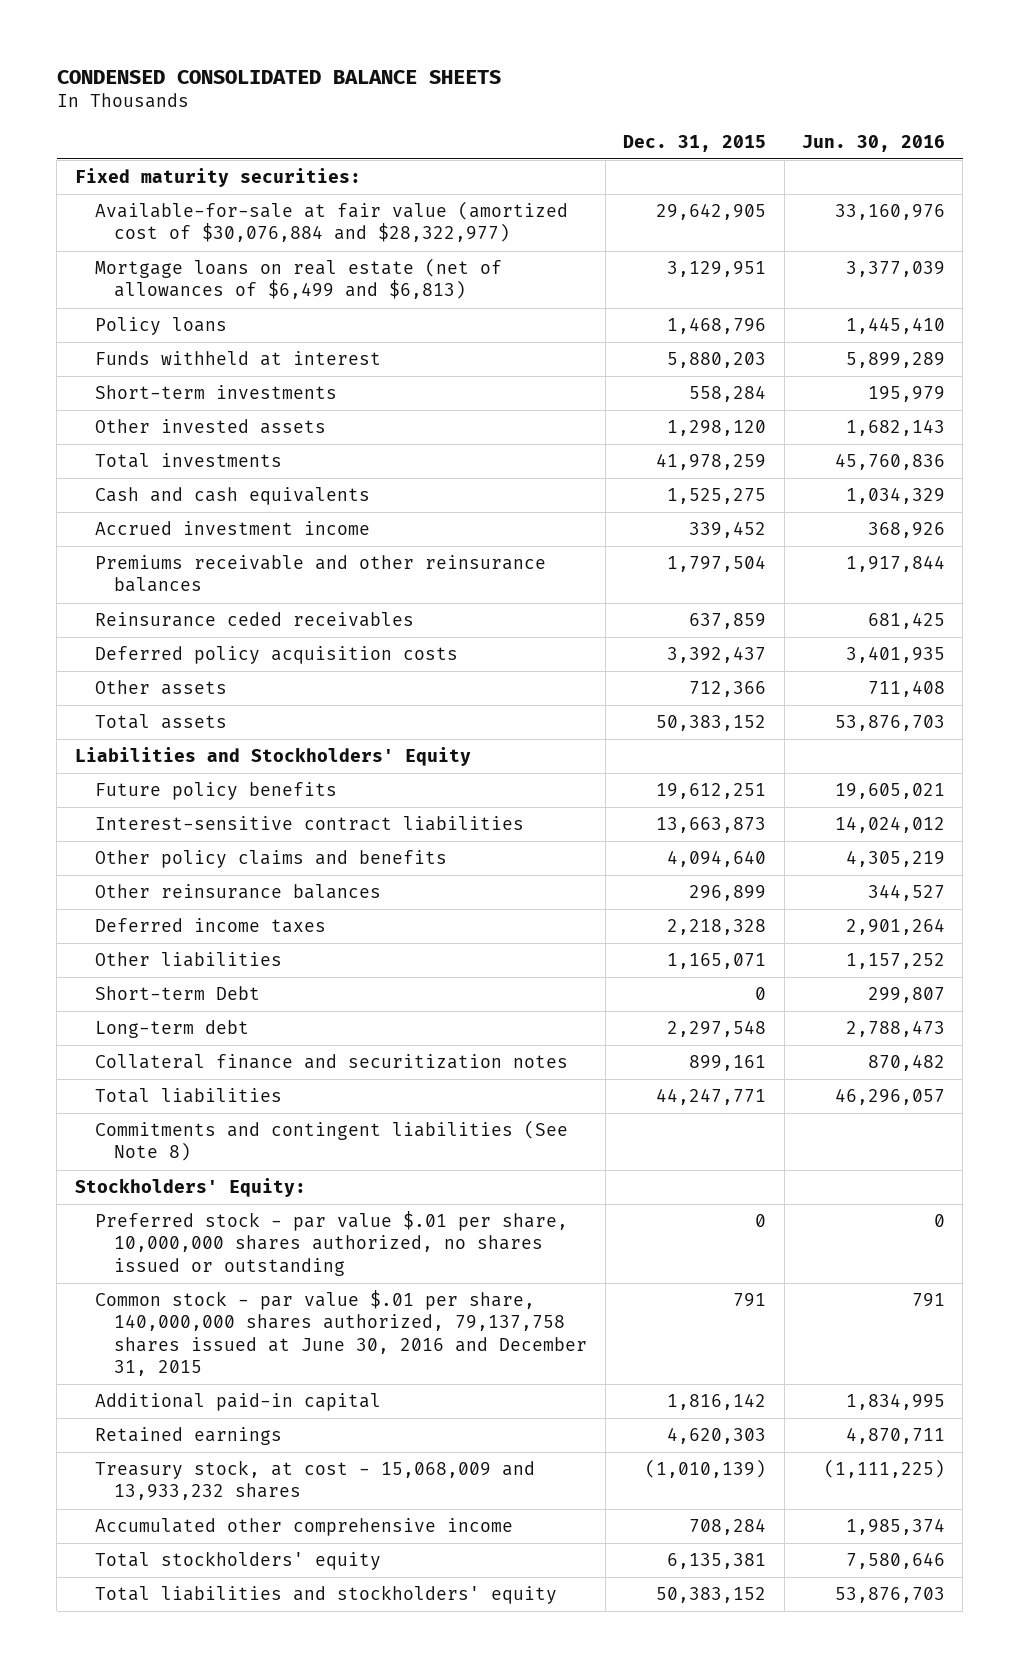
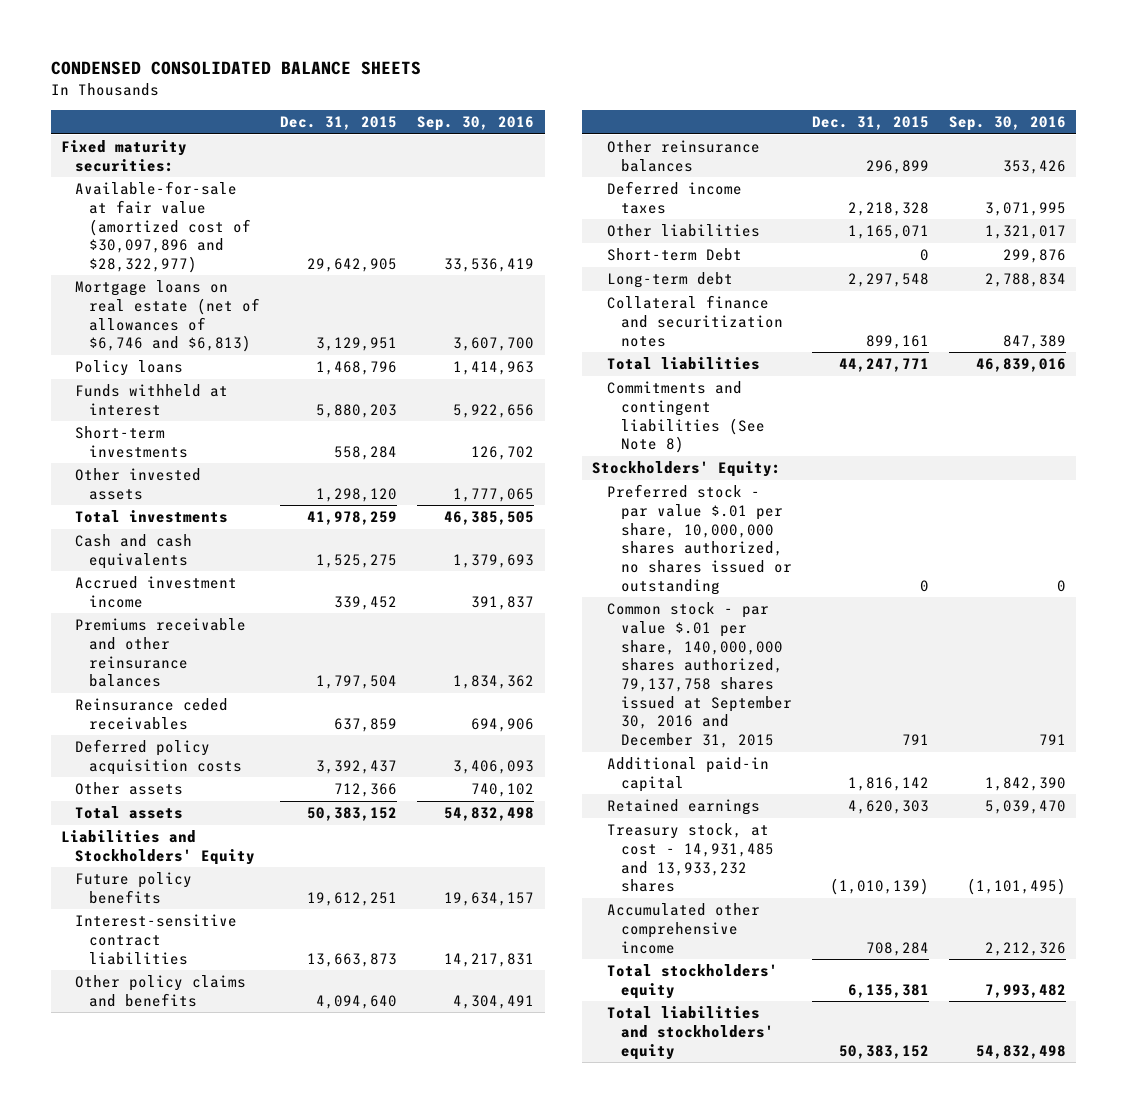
[802,134,946,152] Jun. 30, 2016 -> none
none -> [417,116,535,132] Sep. 30, 2016
[94,201,568,243] Available-for-sale at fair value (amortized cost of $30,076,884 and $28,322,977) -> [75,181,252,273] Available-for-sale at fair value (amortized cost of $30,097,896 and $28,322,977)
[94,258,502,300] Mortgage loans on real estate (net of allowances of $6,499 and $6,813) -> [75,280,261,353] Mortgage loans on real estate (net of allowances of $6,746 and $6,813)
[94,1290,588,1376] Common stock - par value $.01 per share, 140,000,000 shares authorized, 79,137,758 shares issued at June 30, 2016 and December 31, 2015 -> [606,602,792,748] Common stock - par value $.01 per share, 140,000,000 shares authorized, 79,137,758 shares issued at September 30, 2016 and December 31, 2015
[94,1460,535,1501] Treasury stock, at cost - 15,068,009 and 13,933,232 shares -> [606,823,774,893] Treasury stock, at cost - 14,931,485 and 13,933,232 shares

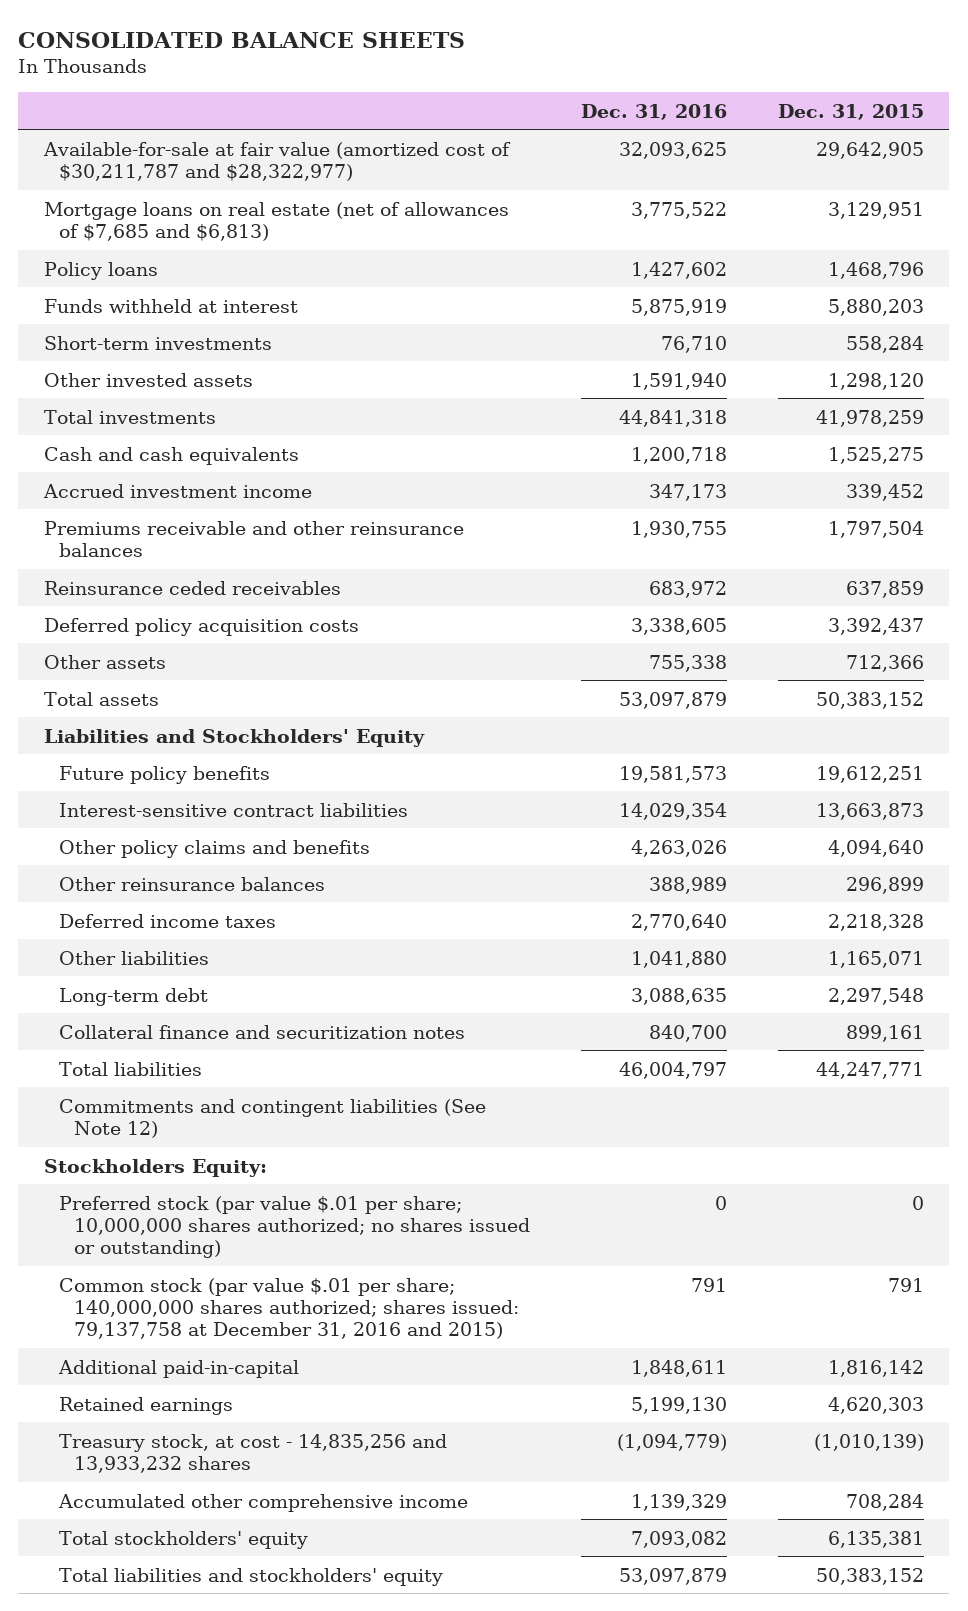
[50,61,421,76] CONDENSED CONSOLIDATED BALANCE SHEETS -> [18,31,466,48] CONSOLIDATED BALANCE SHEETS
[417,116,535,132] Sep. 30, 2016 -> none
none -> [581,103,728,120] Dec. 31, 2016
[60,140,187,172] Fixed maturity securities: -> none
[75,181,252,273] Available-for-sale at fair value (amortized cost of $30,097,896 and $28,322,977) -> [42,141,511,181] Available-for-sale at fair value (amortized cost of $30,211,787 and $28,322,977)
[75,280,261,353] Mortgage loans on real estate (net of allowances of $6,746 and $6,813) -> [43,201,509,241] Mortgage loans on real estate (net of allowances of $7,685 and $6,813)
[606,248,742,262] Short-term Debt -> none
[606,381,765,454] Commitments and contingent liabilities (See Note 8) -> [59,1098,487,1138] Commitments and contingent liabilities (See Note 12)
[592,461,782,478] Stockholders' Equity: -> [43,1158,267,1177] Stockholders Equity:
[606,484,792,595] Preferred stock - par value $.01 per share, 10,000,000 shares authorized, no shares issued or outstanding -> [59,1195,531,1259] Preferred stock (par value $.01 per share; 10,000,000 shares authorized; no shares issued or outstanding)
[606,602,792,748] Common stock - par value $.01 per share, 140,000,000 shares authorized, 79,137,758 shares issued at September 30, 2016 and December 31, 2015 -> [59,1277,520,1340] Common stock (par value $.01 per share; 140,000,000 shares authorized; shares issued: 79,137,758 at December 31, 2016 and 2015)
[606,757,769,792] Additional paid-in capital -> [58,1359,300,1378] Additional paid-in-capital
[606,823,774,893] Treasury stock, at cost - 14,931,485 and 13,933,232 shares -> [59,1433,448,1473] Treasury stock, at cost - 14,835,256 and 13,933,232 shares

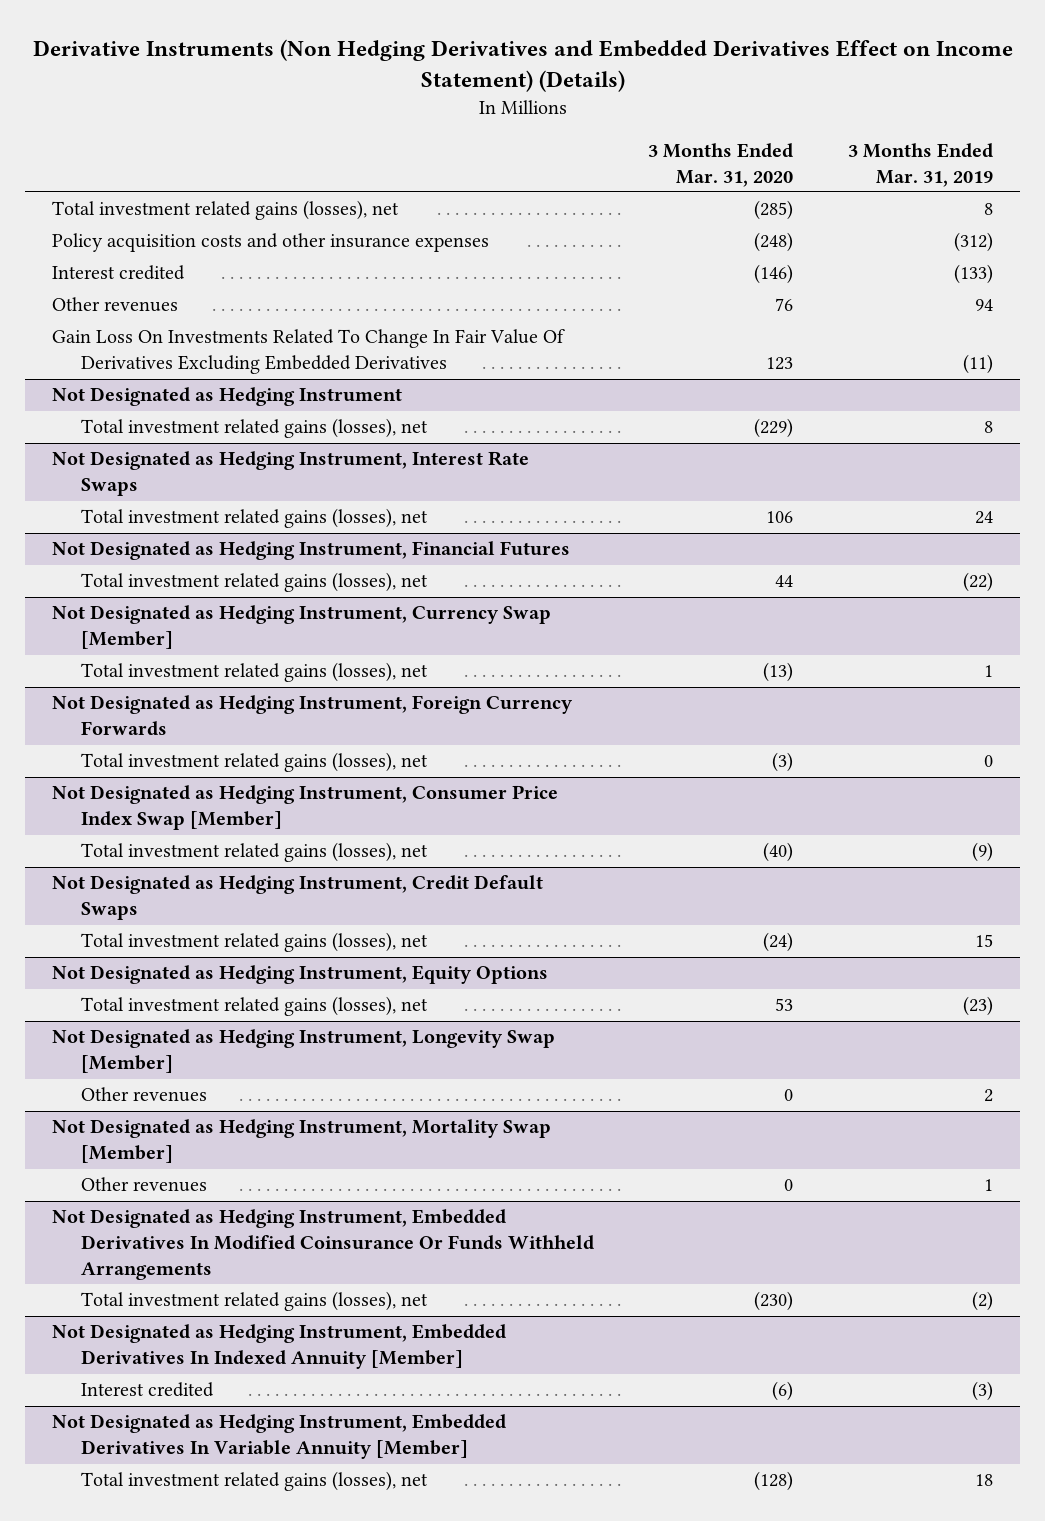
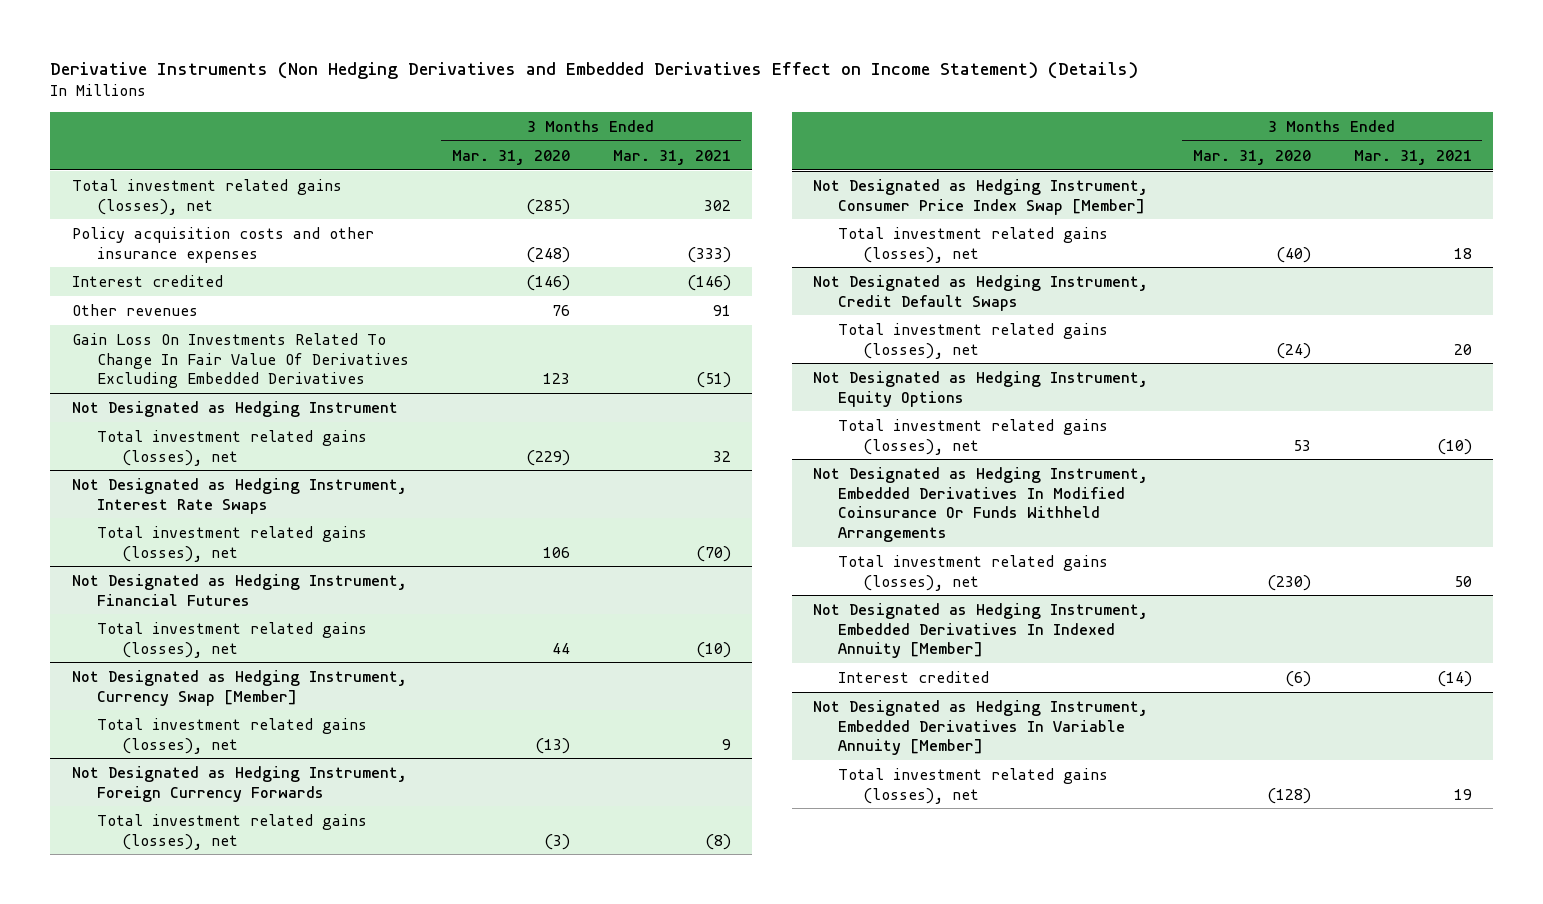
[847,142,993,187] 3 Months Ended Mar. 31, 2019 -> none
none -> [612,149,731,165] Mar. 31, 2021
[52,1029,556,1074] Not Designated as Hedging Instrument, Longevity Swap [Member] -> none
[80,1087,207,1103] Other revenues -> none
[52,1119,552,1164] Not Designated as Hedging Instrument, Mortality Swap [Member] -> none
[80,1177,207,1193] Other revenues -> none

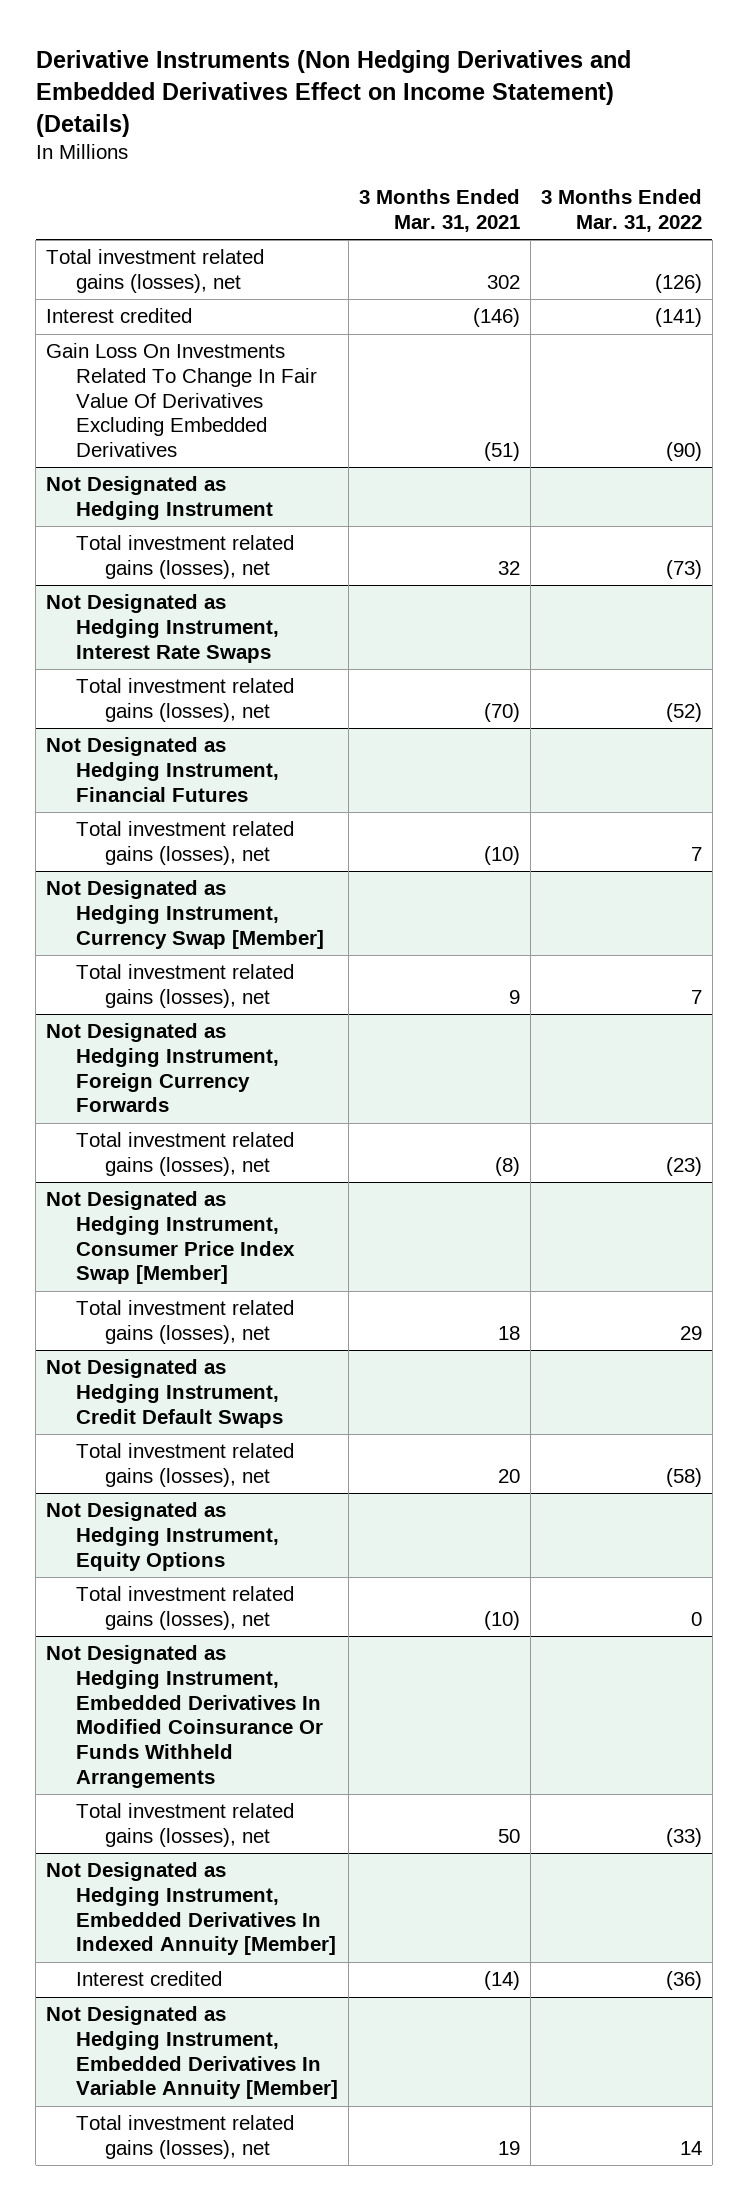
[451,149,570,165] Mar. 31, 2020 -> none
none -> [540,189,702,233] 3 Months Ended Mar. 31, 2022
[71,226,374,263] Policy acquisition costs and other insurance expenses -> none
[71,303,198,316] Other revenues -> none

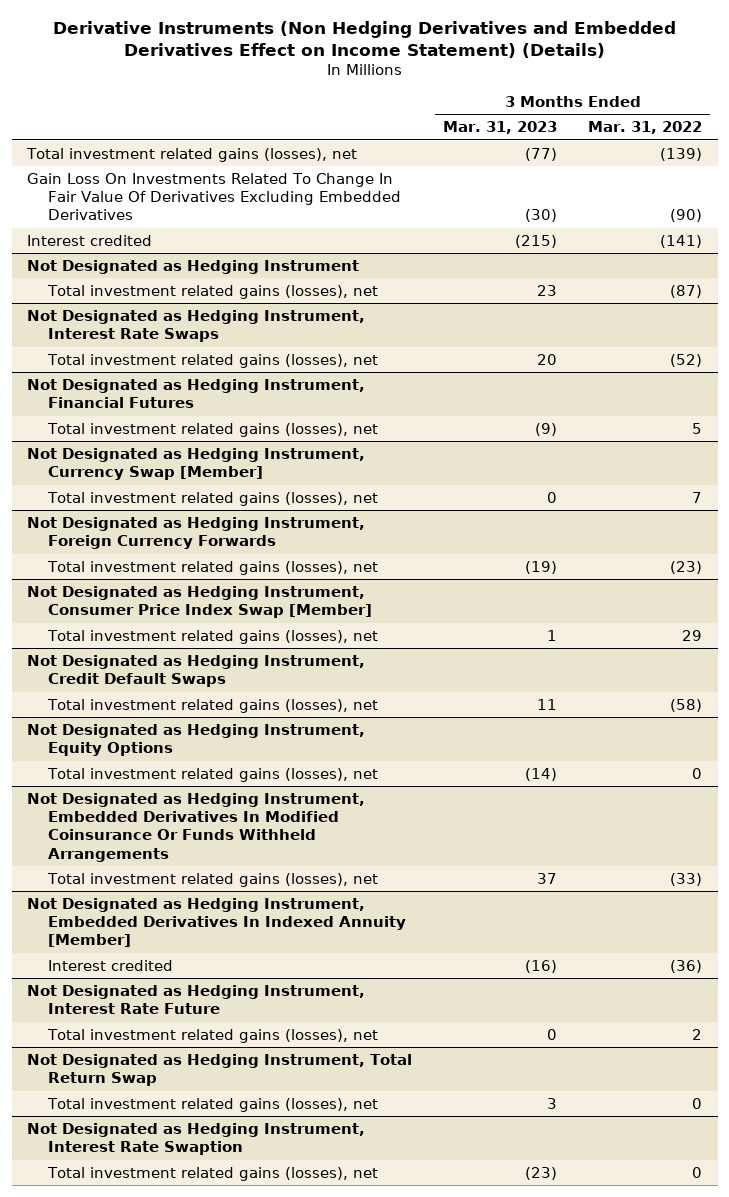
[358,189,520,233] 3 Months Ended Mar. 31, 2021 -> none
none -> [443,121,558,135] Mar. 31, 2023
[654,274,702,294] (126) -> [660,147,703,161] (139)
[46,308,193,324] Interest credited -> [27,234,153,246] Interest credited
[665,560,702,580] (73) -> [670,284,703,298] (87)
[690,847,702,862] 7 -> [692,422,703,434] 5
[46,2006,338,2100] Not Designated as Hedging Instrument, Embedded Derivatives In Variable Annuity [Member] -> none
none -> [27,984,366,1015] Not Designated as Hedging Instrument, Interest Rate Future
[679,2141,702,2156] 14 -> [692,1028,703,1040] 2
none -> [27,1053,413,1087] Not Designated as Hedging Instrument, Total Return Swap
none -> [47,1097,379,1112] Total investment related gains (losses), net
none -> [27,1122,366,1156] Not Designated as Hedging Instrument, Interest Rate Swaption
none -> [47,1166,379,1181] Total investment related gains (losses), net

